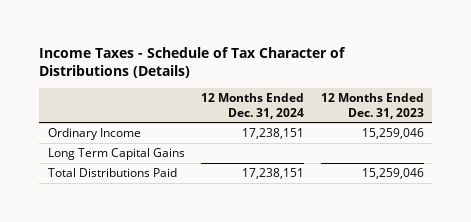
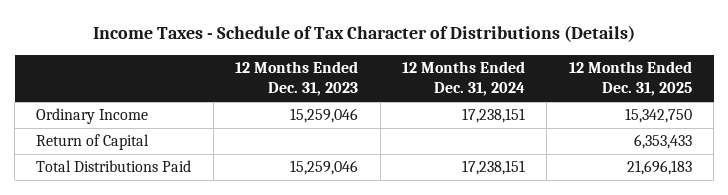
none -> [568,61,692,97] 12 Months Ended Dec. 31, 2025
[47,148,185,161] Long Term Capital Gains -> [36,134,150,151] Return of Capital

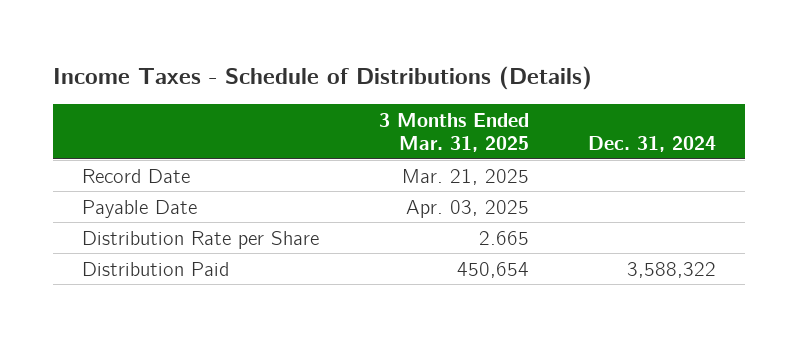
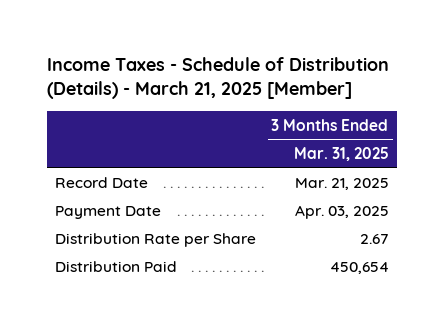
[52,66,592,91] Income Taxes - Schedule of Distributions (Details) -> [47,57,390,100] Income Taxes - Schedule of Distribution (Details) - March 21, 2025 [Member]
[587,136,716,153] Dec. 31, 2024 -> none
[82,199,198,218] Payable Date -> [55,205,162,219] Payment Date
[478,230,529,245] 2.665 -> [359,233,389,244] 2.67

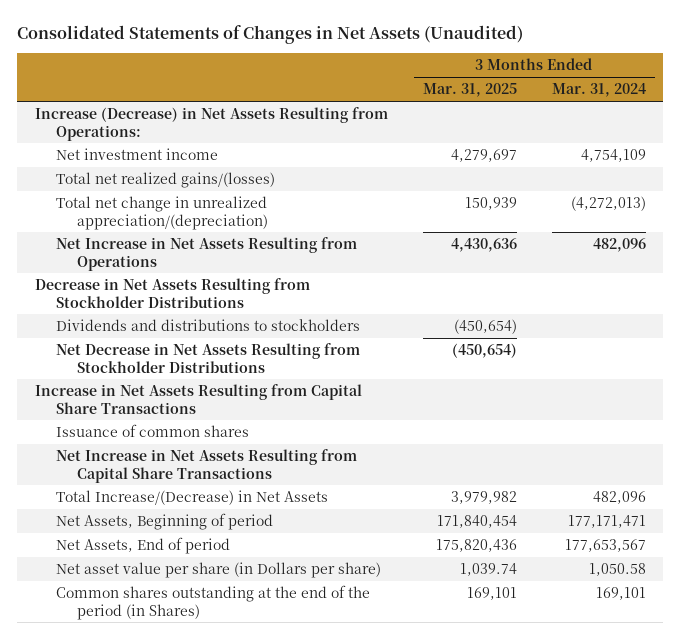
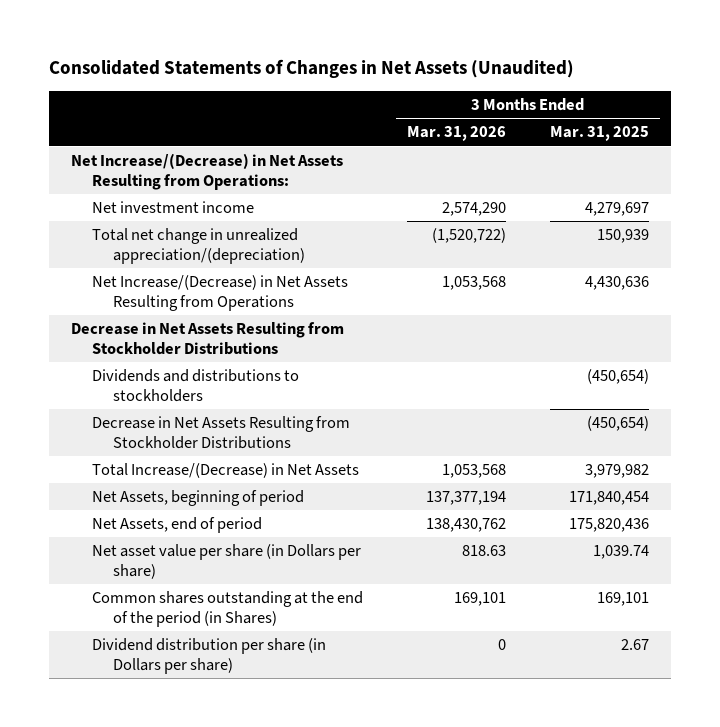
[551,83,646,98] Mar. 31, 2024 -> none
none -> [406,126,506,142] Mar. 31, 2026
[34,107,388,141] Increase (Decrease) in Net Assets Resulting from Operations: -> [70,153,343,190] Net Increase/(Decrease) in Net Assets Resulting from Operations:
[56,172,276,189] Total net realized gains/(losses) -> none
[56,237,358,271] Net Increase in Net Assets Resulting from Operations -> [91,275,348,311] Net Increase/(Decrease) in Net Assets Resulting from Operations
[34,384,362,414] Increase in Net Assets Resulting from Capital Share Transactions -> none
[56,424,250,438] Issuance of common shares -> none
[56,449,358,483] Net Increase in Net Assets Resulting from Capital Share Transactions -> none
[56,343,361,373] Net Decrease in Net Assets Resulting from Stockholder Distributions -> [91,416,350,449] Decrease in Net Assets Resulting from Stockholder Distributions
[56,513,274,531] Net Assets, Beginning of period -> [91,490,304,507] Net Assets, beginning of period
[56,537,231,555] Net Assets, End of period -> [91,517,262,534] Net Assets, end of period
none -> [91,638,326,674] Dividend distribution per share (in Dollars per share)

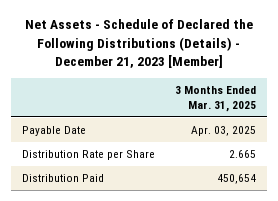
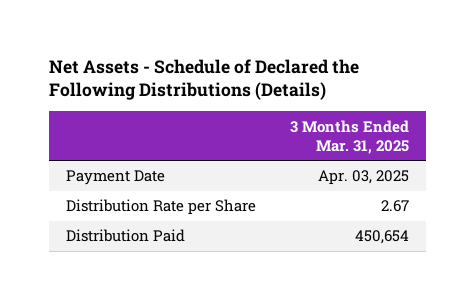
[25,19,254,68] Net Assets - Schedule of Declared the Following Distributions (Details) - December 21, 2023 [Member] -> [49,58,360,101] Net Assets - Schedule of Declared the Following Distributions (Details)
[21,126,86,137] Payable Date -> [66,170,166,186] Payment Date
[229,150,257,159] 2.665 -> [381,200,410,213] 2.67

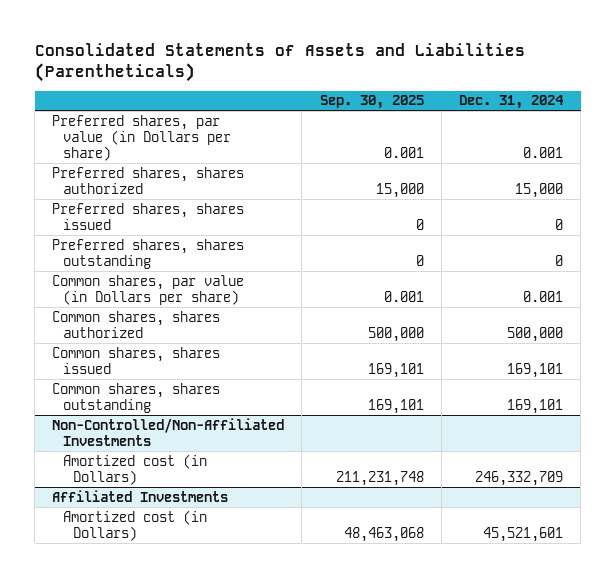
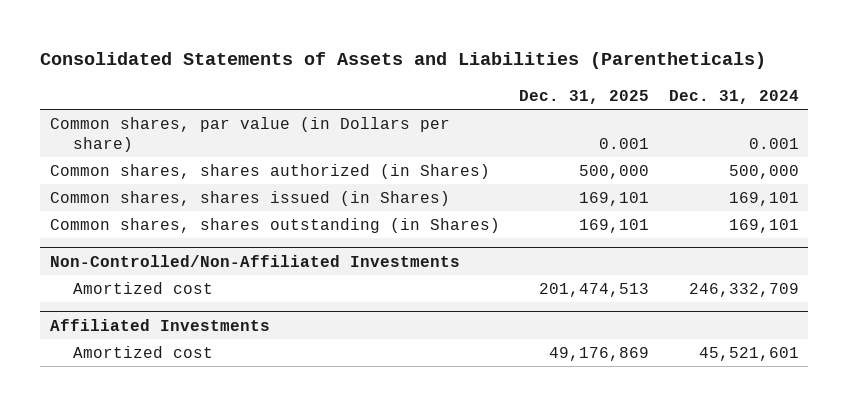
[319,95,424,110] Sep. 30, 2025 -> none
none -> [519,89,650,104] Dec. 31, 2025
[52,114,231,161] Preferred shares, par value (in Dollars per share) -> none
[52,166,245,194] Preferred shares, shares authorized -> none
[52,202,245,230] Preferred shares, shares issued -> none
[52,238,245,269] Preferred shares, shares outstanding -> none
[52,310,221,338] Common shares, shares authorized -> [50,164,491,180] Common shares, shares authorized (in Shares)
[52,346,221,374] Common shares, shares issued -> [50,191,451,207] Common shares, shares issued (in Shares)
[52,382,221,413] Common shares, shares outstanding -> [50,218,501,234] Common shares, shares outstanding (in Shares)
[62,453,207,485] Amortized cost (in Dollars) -> [72,282,213,295] Amortized cost
[62,509,207,541] Amortized cost (in Dollars) -> [72,346,213,359] Amortized cost

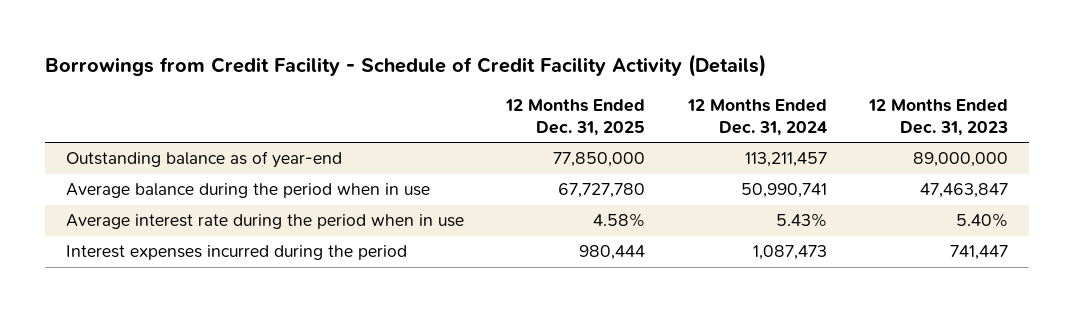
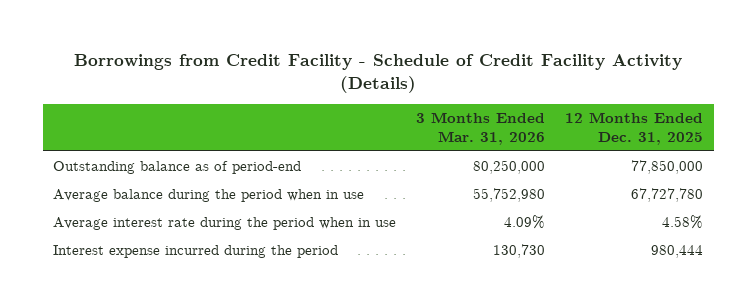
[686,99,827,136] 12 Months Ended Dec. 31, 2024 -> none
[867,99,1008,136] 12 Months Ended Dec. 31, 2023 -> none
none -> [416,112,546,145] 3 Months Ended Mar. 31, 2026
[66,151,343,169] Outstanding balance as of year-end -> [52,161,301,175] Outstanding balance as of period-end
[66,245,408,261] Interest expenses incurred during the period -> [52,245,338,259] Interest expense incurred during the period

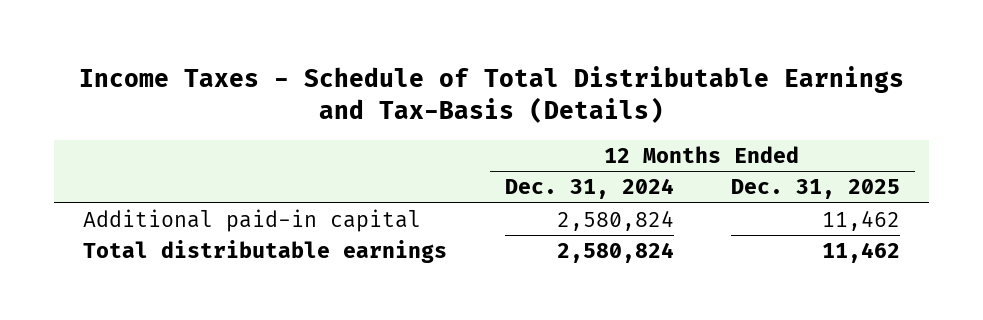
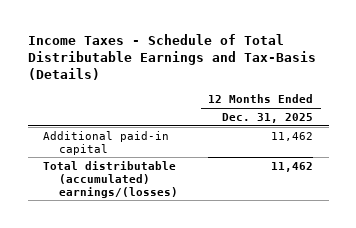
[504,178,674,200] Dec. 31, 2024 -> none
[83,239,448,263] Total distributable earnings -> [43,160,178,198] Total distributable (accumulated) earnings/(losses)

